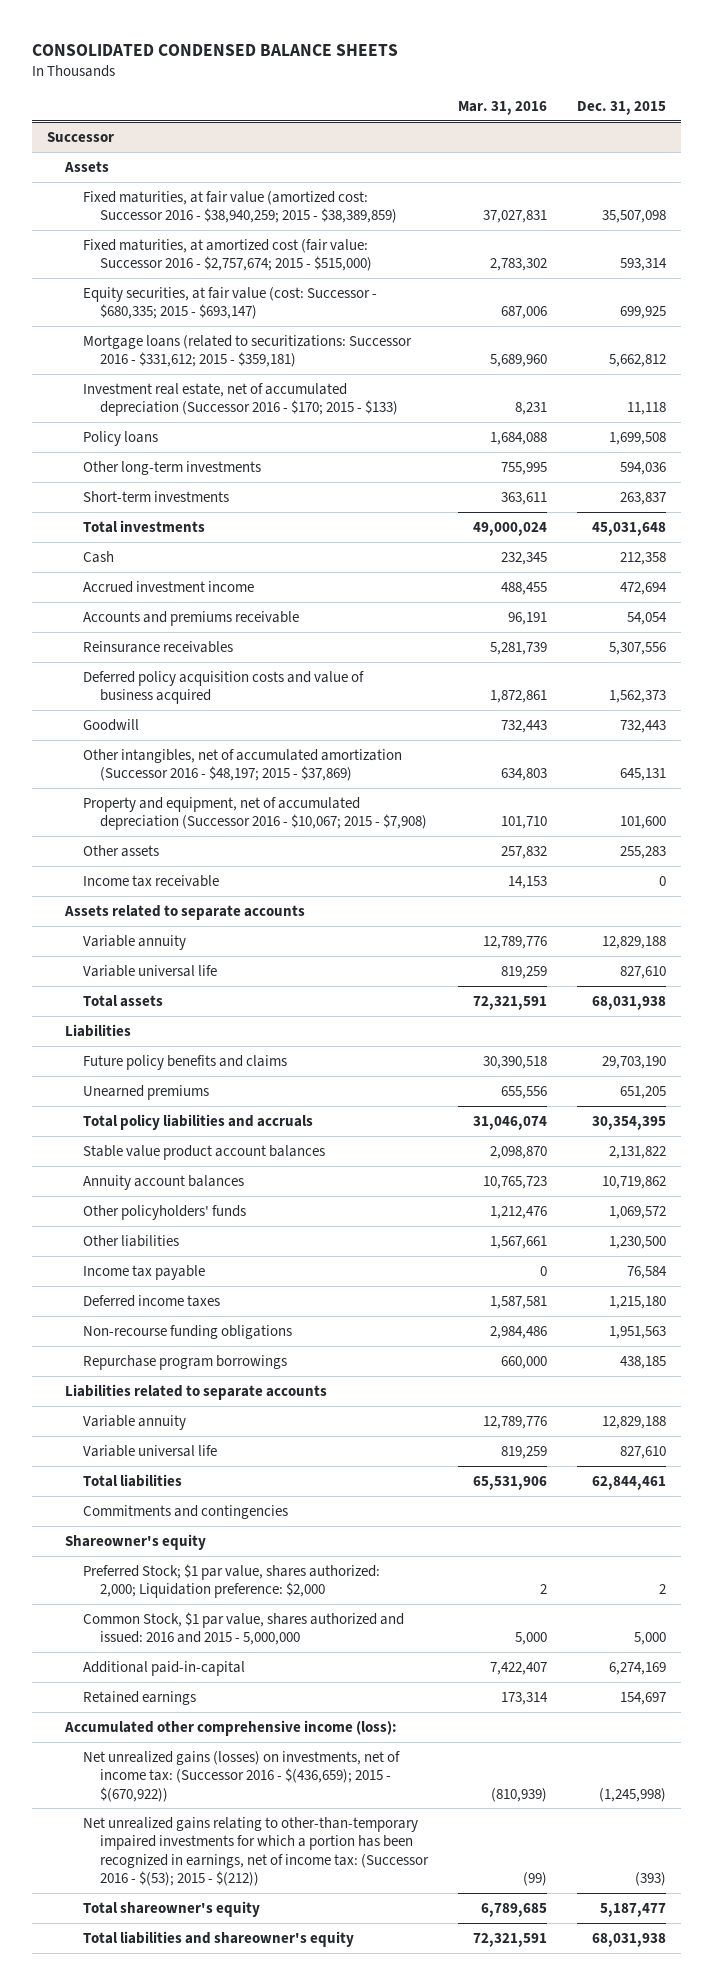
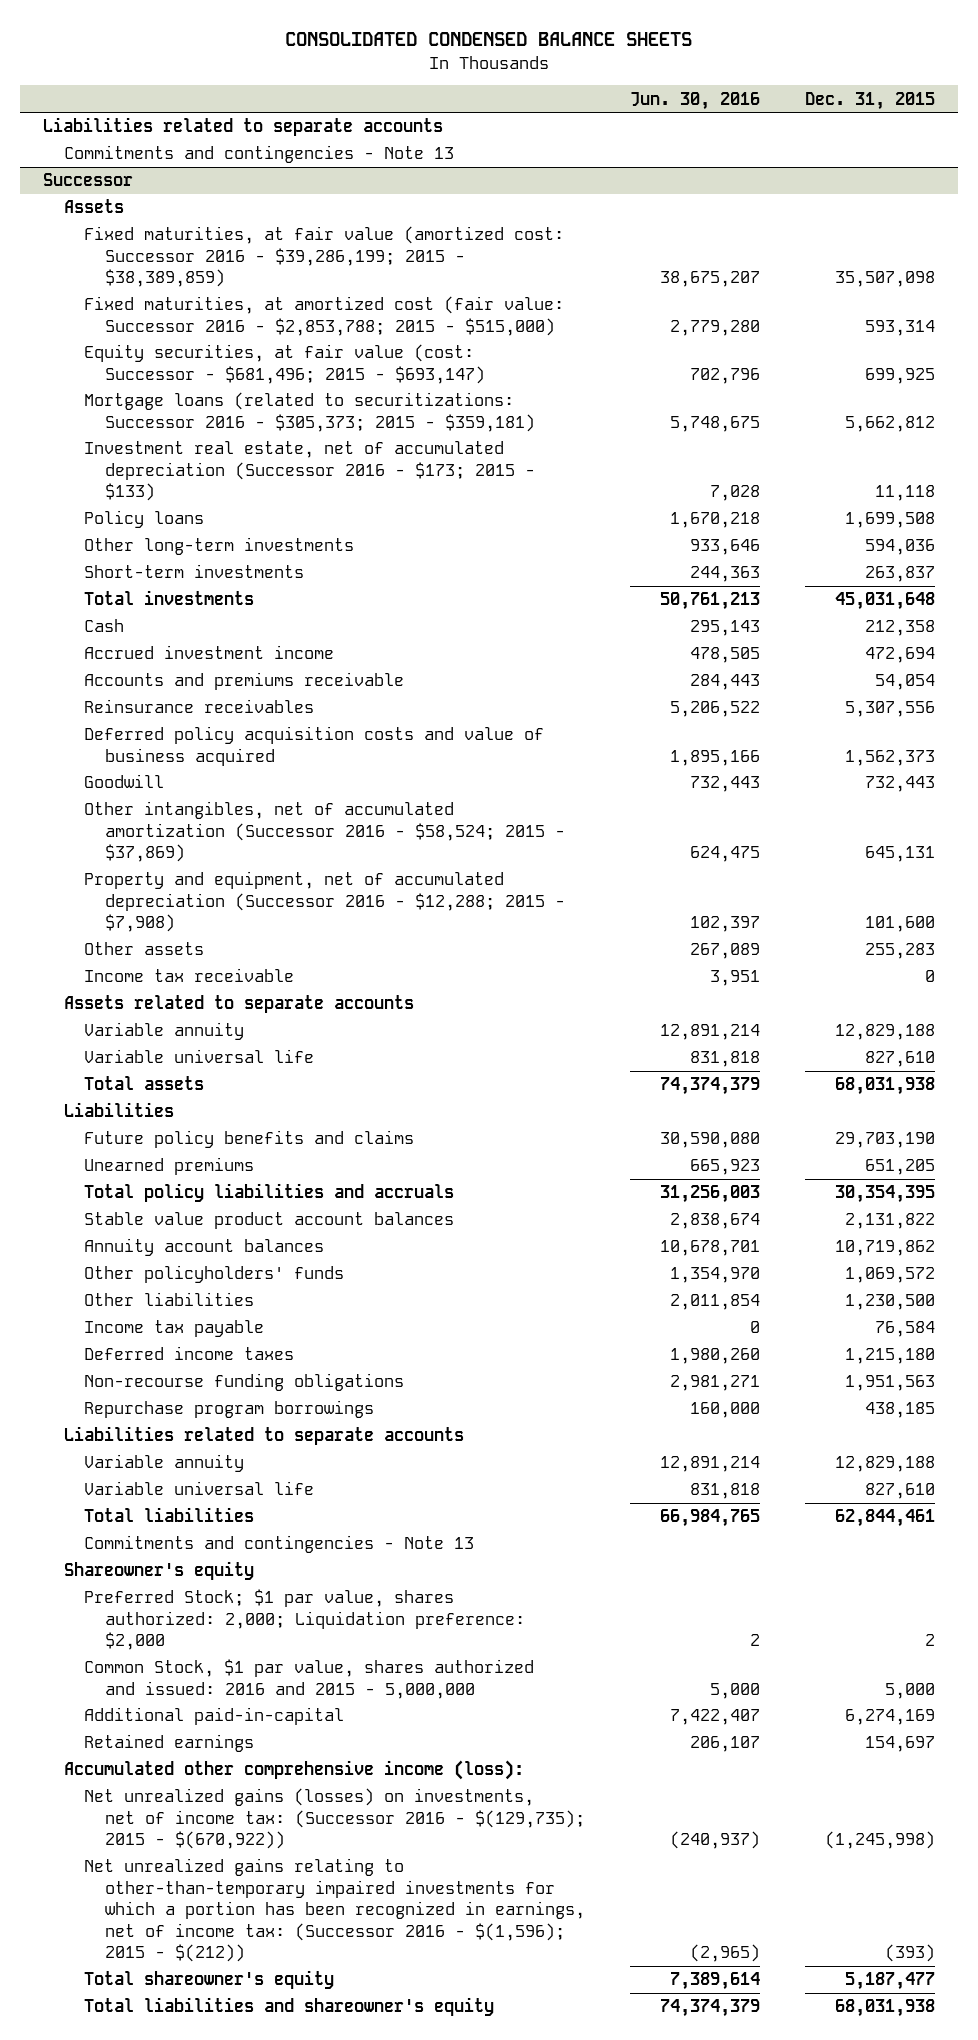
[458,100,548,115] Mar. 31, 2016 -> none
none -> [630,91,761,110] Jun. 30, 2016
none -> [43,117,444,137] Liabilities related to separate accounts
none -> [63,145,454,164] Commitments and contingencies - Note 13
[82,190,398,224] Fixed maturities, at fair value (amortized cost: Successor 2016 - $38,940,259; 2015 - $38,389,859) -> [84,226,565,288] Fixed maturities, at fair value (amortized cost: Successor 2016 - $39,286,199; 2015 - $38,389,859)
[82,238,373,272] Fixed maturities, at amortized cost (fair value: Successor 2016 - $2,757,674; 2015 - $515,000) -> [84,296,565,336] Fixed maturities, at amortized cost (fair value: Successor 2016 - $2,853,788; 2015 - $515,000)
[82,286,377,320] Equity securities, at fair value (cost: Successor - $680,335; 2015 - $693,147) -> [84,344,485,384] Equity securities, at fair value (cost: Successor - $681,496; 2015 - $693,147)
[82,334,412,368] Mortgage loans (related to securitizations: Successor 2016 - $331,612; 2015 - $359,181) -> [84,392,535,432] Mortgage loans (related to securitizations: Successor 2016 - $305,373; 2015 - $359,181)
[82,382,399,417] Investment real estate, net of accumulated depreciation (Successor 2016 - $170; 2015 - $133) -> [84,441,535,502] Investment real estate, net of accumulated depreciation (Successor 2016 - $173; 2015 - $133)
[82,748,402,782] Other intangibles, net of accumulated amortization (Successor 2016 - $48,197; 2015 - $37,869) -> [84,801,565,863] Other intangibles, net of accumulated amortization (Successor 2016 - $58,524; 2015 - $37,869)
[82,796,428,831] Property and equipment, net of accumulated depreciation (Successor 2016 - $10,067; 2015 - $7,908) -> [84,871,565,933] Property and equipment, net of accumulated depreciation (Successor 2016 - $12,288; 2015 - $7,908)
[82,1504,288,1519] Commitments and contingencies -> [84,1535,475,1554] Commitments and contingencies - Note 13
[82,1750,400,1802] Net unrealized gains (losses) on investments, net of income tax: (Successor 2016 - $(436,659); 2015 - $(670,922)) -> [84,1788,585,1850] Net unrealized gains (losses) on investments, net of income tax: (Successor 2016 - $(129,735); 2015 - $(670,922))
[82,1816,430,1887] Net unrealized gains relating to other-than-temporary impaired investments for which a portion has been recognized in earnings, net of income tax: (Successor 2016 - $(53); 2015 - $(212)) -> [84,1858,585,1963] Net unrealized gains relating to other-than-temporary impaired investments for which a portion has been recognized in earnings, net of income tax: (Successor 2016 - $(1,596); 2015 - $(212))

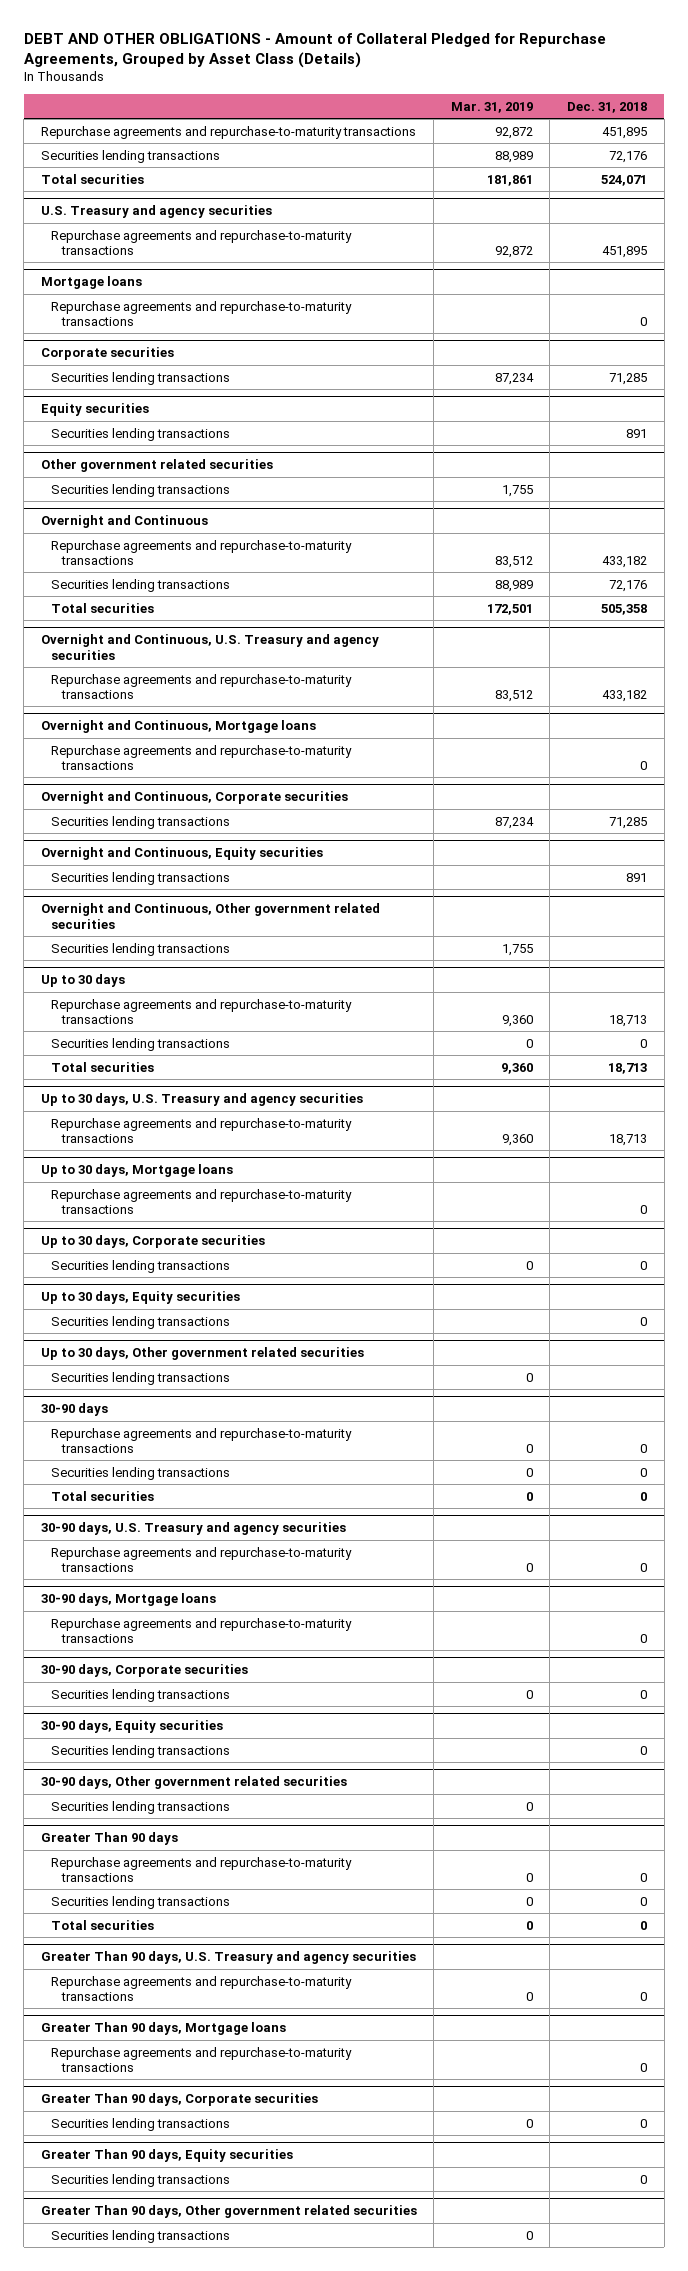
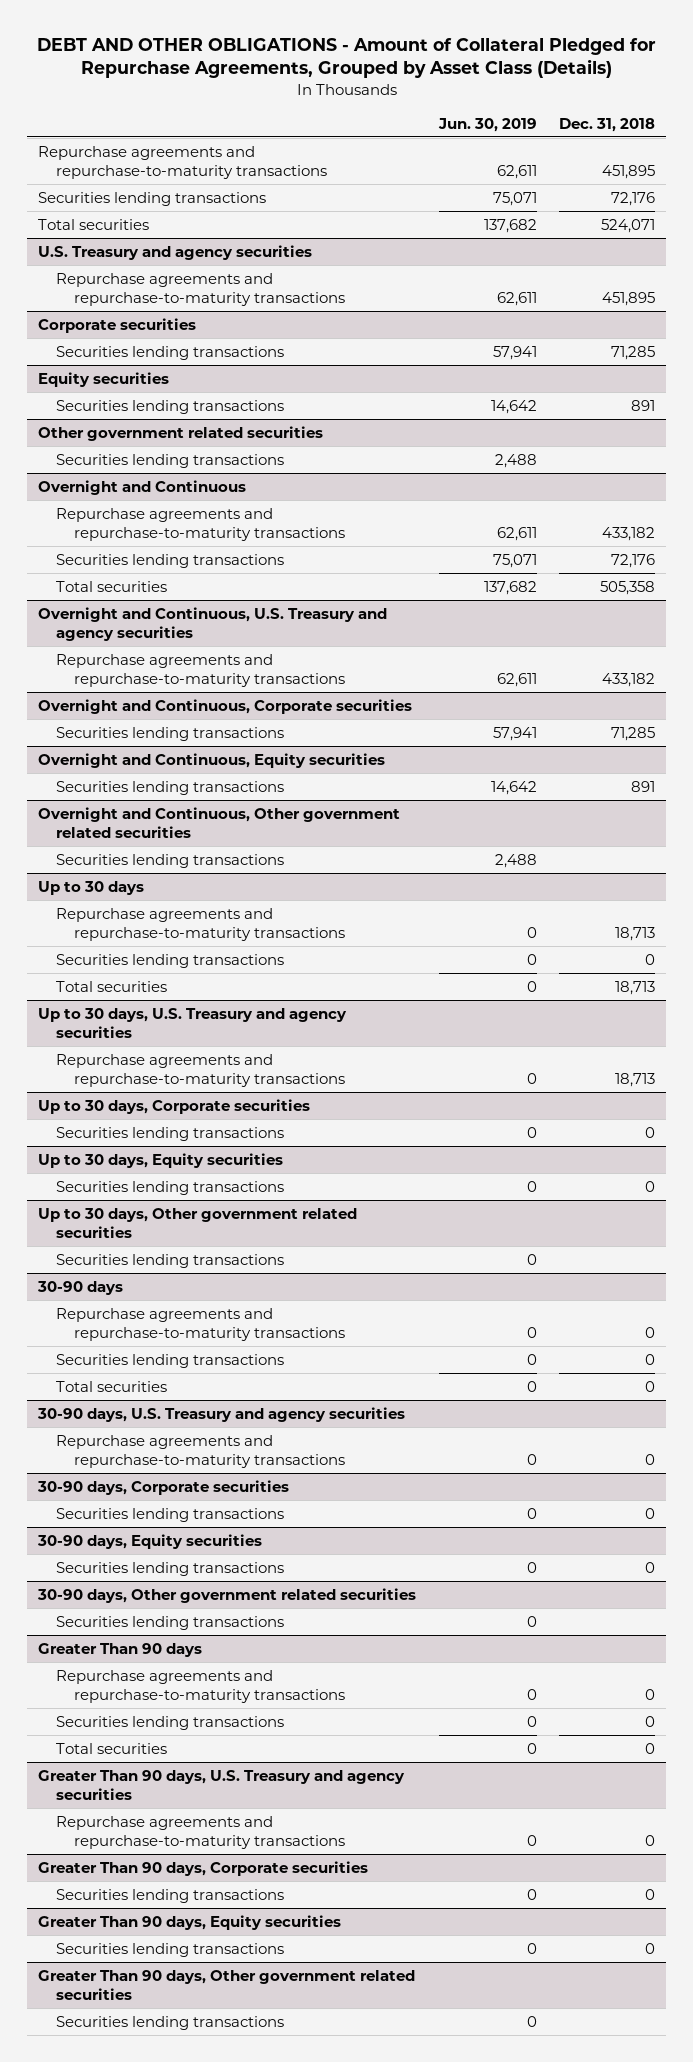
[450,101,533,113] Mar. 31, 2019 -> none
none -> [437,117,537,132] Jun. 30, 2019
[40,276,142,290] Mortgage loans -> none
[51,300,353,326] Repurchase agreements and repurchase-to-maturity transactions -> none
[40,720,316,734] Overnight and Continuous, Mortgage loans -> none
[51,744,353,770] Repurchase agreements and repurchase-to-maturity transactions -> none
[40,1164,233,1178] Up to 30 days, Mortgage loans -> none
[51,1188,353,1214] Repurchase agreements and repurchase-to-maturity transactions -> none
[40,1593,216,1607] 30-90 days, Mortgage loans -> none
[51,1617,353,1643] Repurchase agreements and repurchase-to-maturity transactions -> none
[40,2022,286,2036] Greater Than 90 days, Mortgage loans -> none
[51,2046,353,2072] Repurchase agreements and repurchase-to-maturity transactions -> none

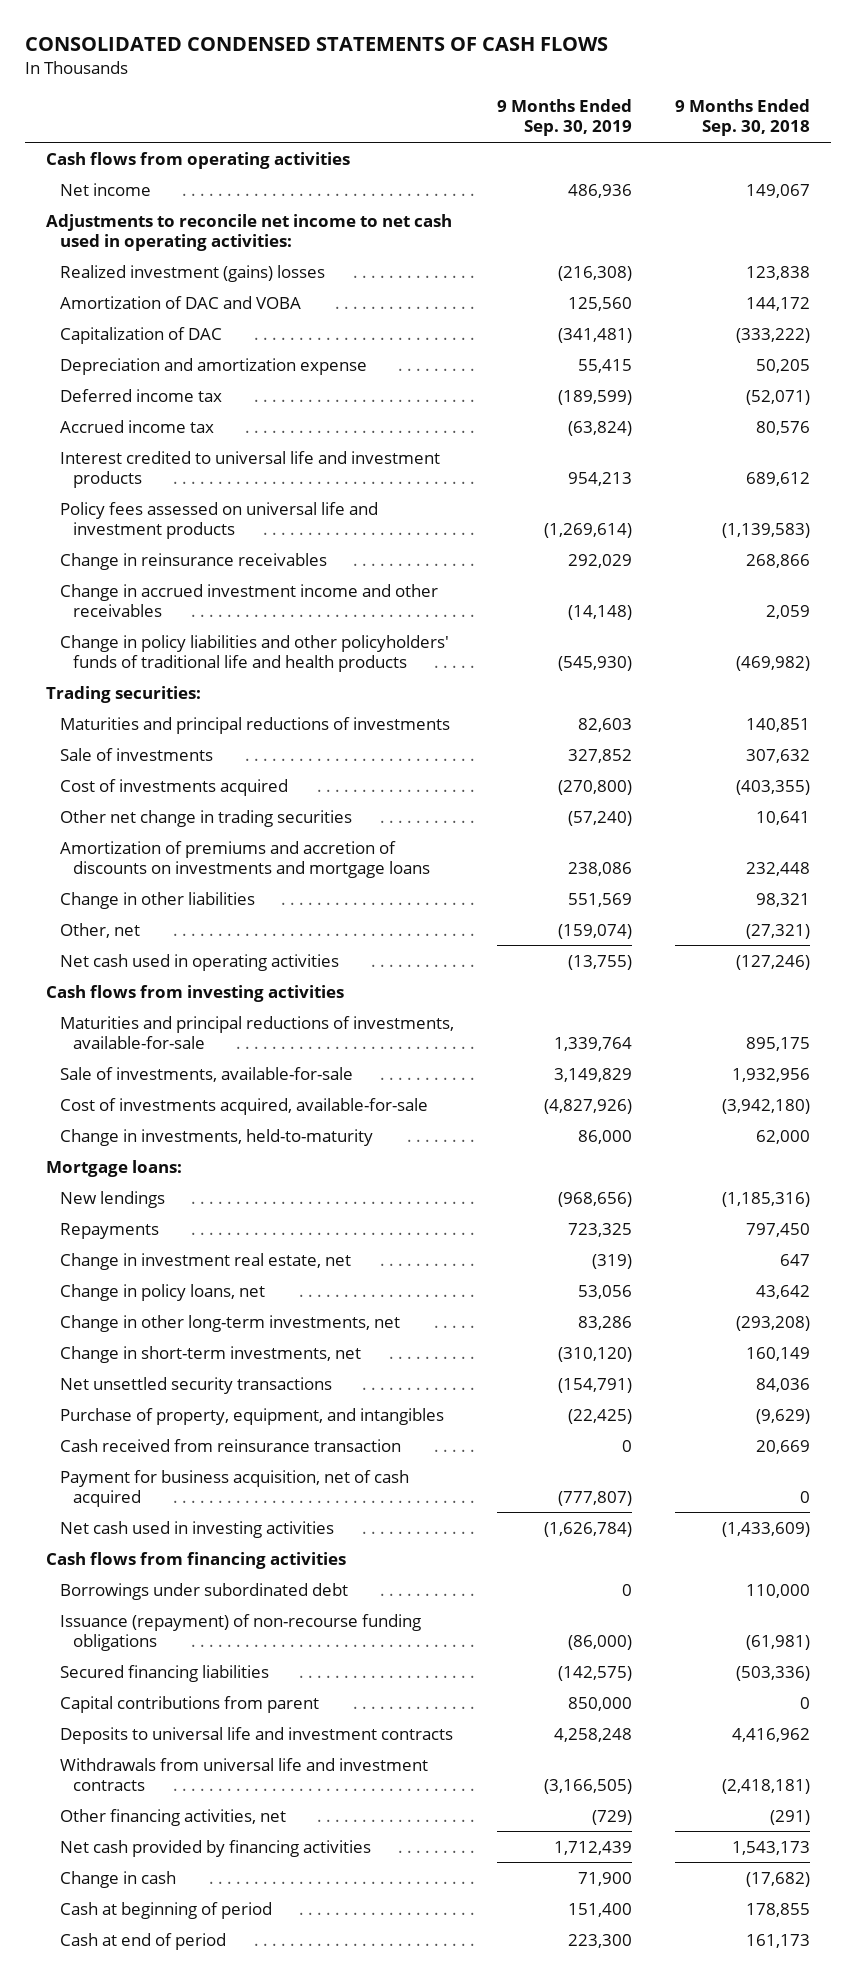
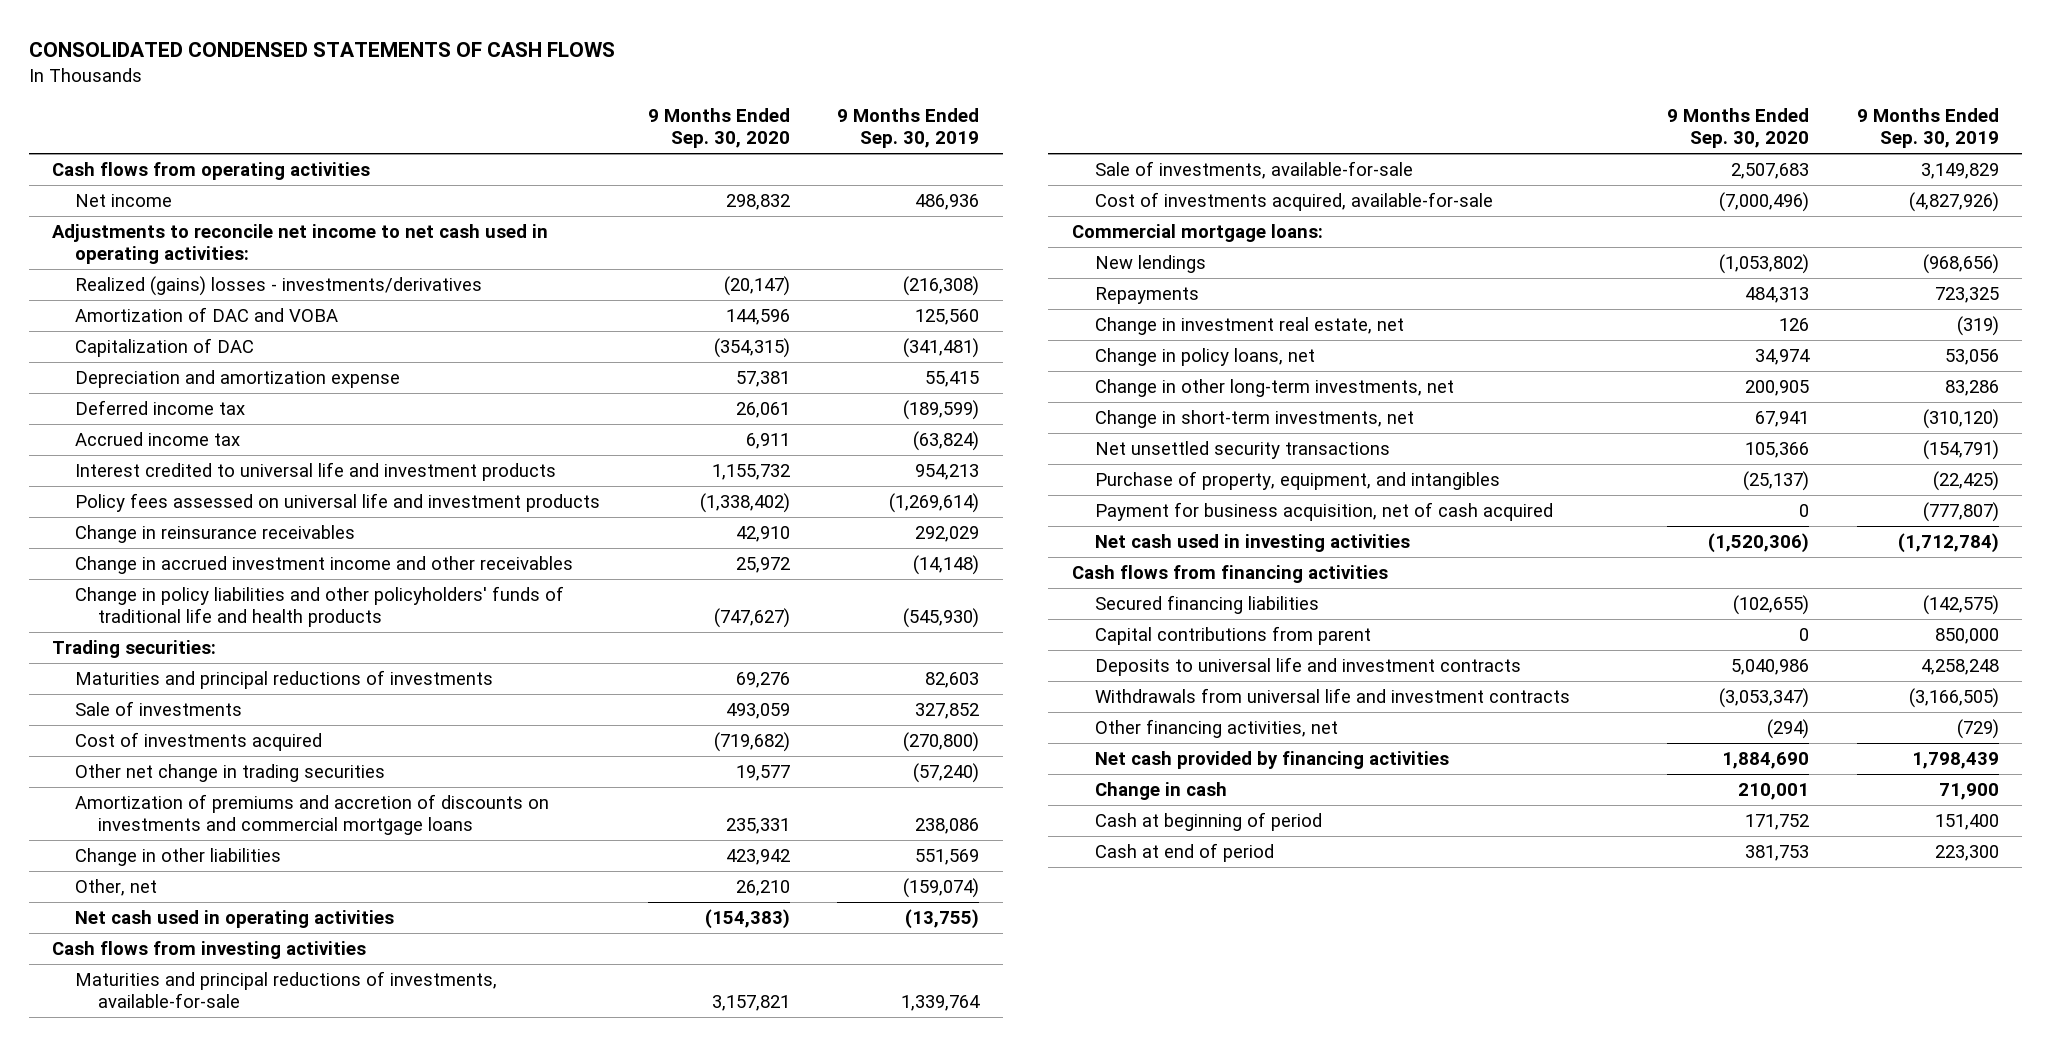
[674,99,810,137] 9 Months Ended Sep. 30, 2018 -> none
none -> [647,108,790,149] 9 Months Ended Sep. 30, 2020
[59,264,325,282] Realized investment (gains) losses -> [75,275,483,296] Realized (gains) losses - investments/derivatives
[59,840,430,878] Amortization of premiums and accretion of discounts on investments and mortgage loans -> [75,793,550,836] Amortization of premiums and accretion of discounts on investments and commercial mortgage loans
[59,1128,373,1146] Change in investments, held-to-maturity -> none
[46,1159,183,1177] Mortgage loans: -> [1072,223,1324,242] Commercial mortgage loans:
[59,1438,401,1452] Cash received from reinsurance transaction -> none
[543,1521,632,1537] (1,626,784) -> [1897,532,1999,553] (1,712,784)
[59,1582,348,1600] Borrowings under subordinated debt -> none
[59,1613,421,1651] Issuance (repayment) of non-recourse funding obligations -> none
[553,1840,632,1855] 1,712,439 -> [1911,751,1999,769] 1,798,439

